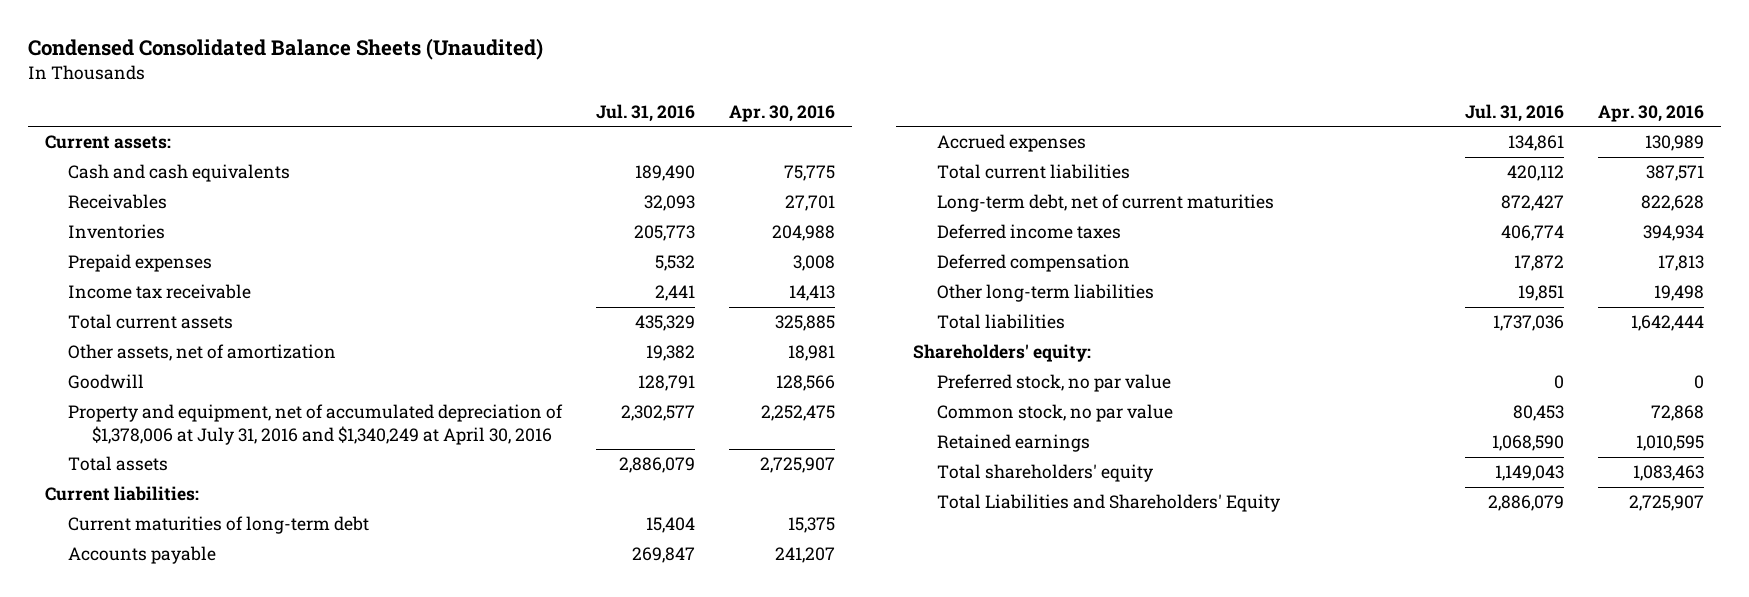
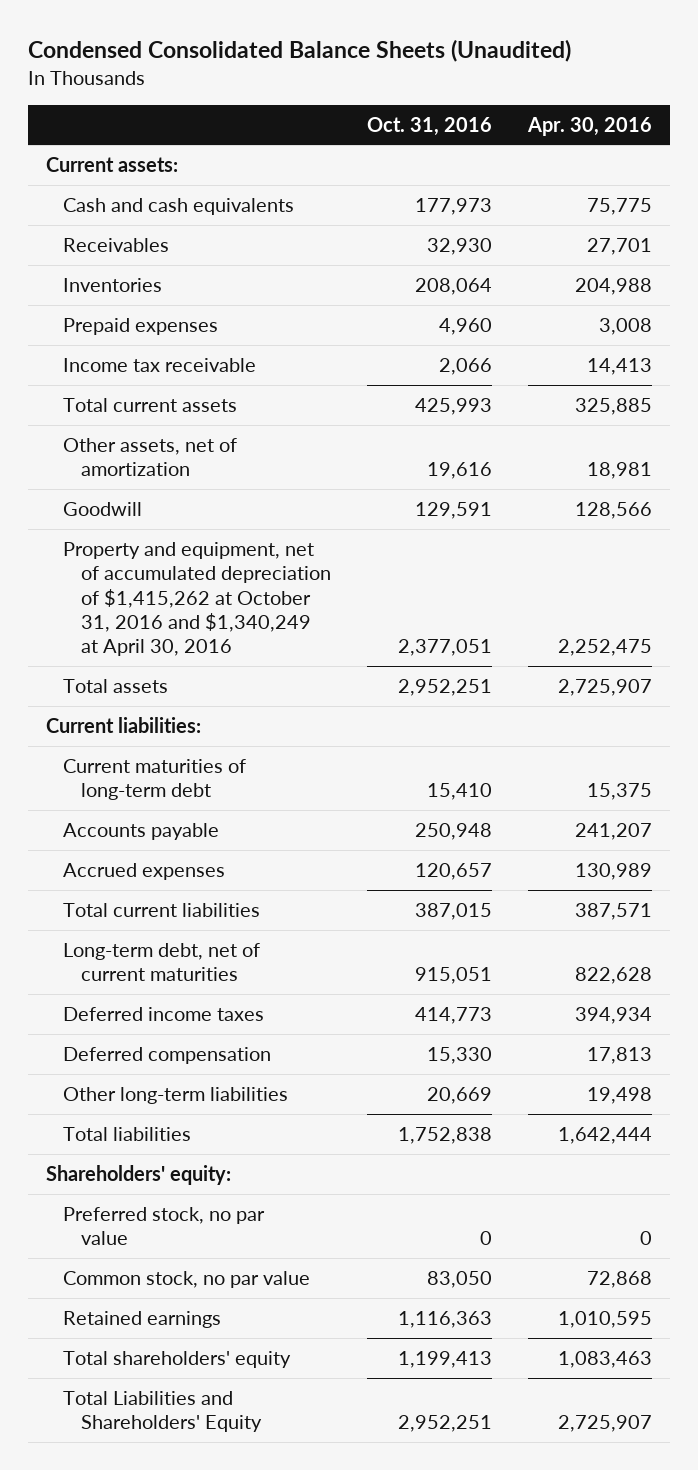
[596,103,696,122] Jul. 31, 2016 -> none
none -> [367,116,493,136] Oct. 31, 2016
[68,404,564,445] Property and equipment, net of accumulated depreciation of $1,378,006 at July 31, 2016 and $1,340,249 at April 30, 2016 -> [63,541,331,657] Property and equipment, net of accumulated depreciation of $1,415,262 at October 31, 2016 and $1,340,249 at April 30, 2016

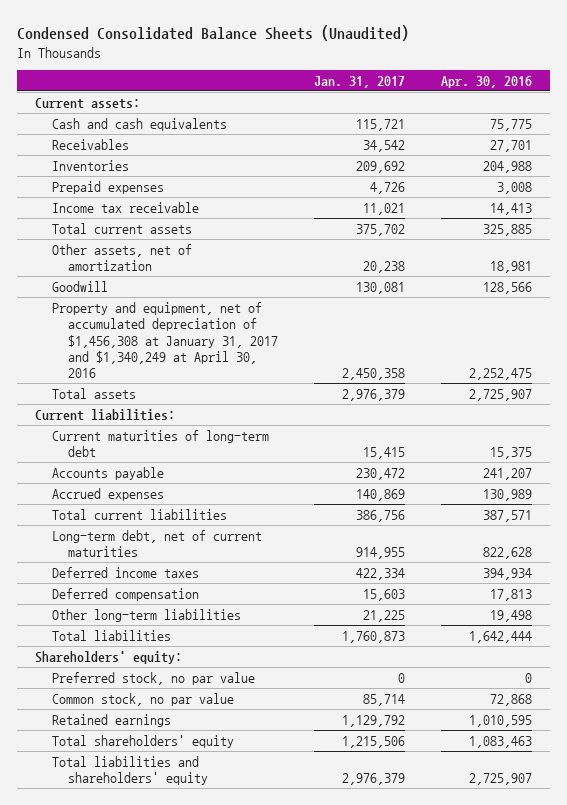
[367,116,493,136] Oct. 31, 2016 -> none
none -> [313,75,405,88] Jan. 31, 2017
[63,541,331,657] Property and equipment, net of accumulated depreciation of $1,415,262 at October 31, 2016 and $1,340,249 at April 30, 2016 -> [51,301,279,379] Property and equipment, net of accumulated depreciation of $1,456,308 at January 31, 2017 and $1,340,249 at April 30, 2016
[63,1390,262,1433] Total Liabilities and Shareholders' Equity -> [51,755,209,786] Total liabilities and shareholders' equity

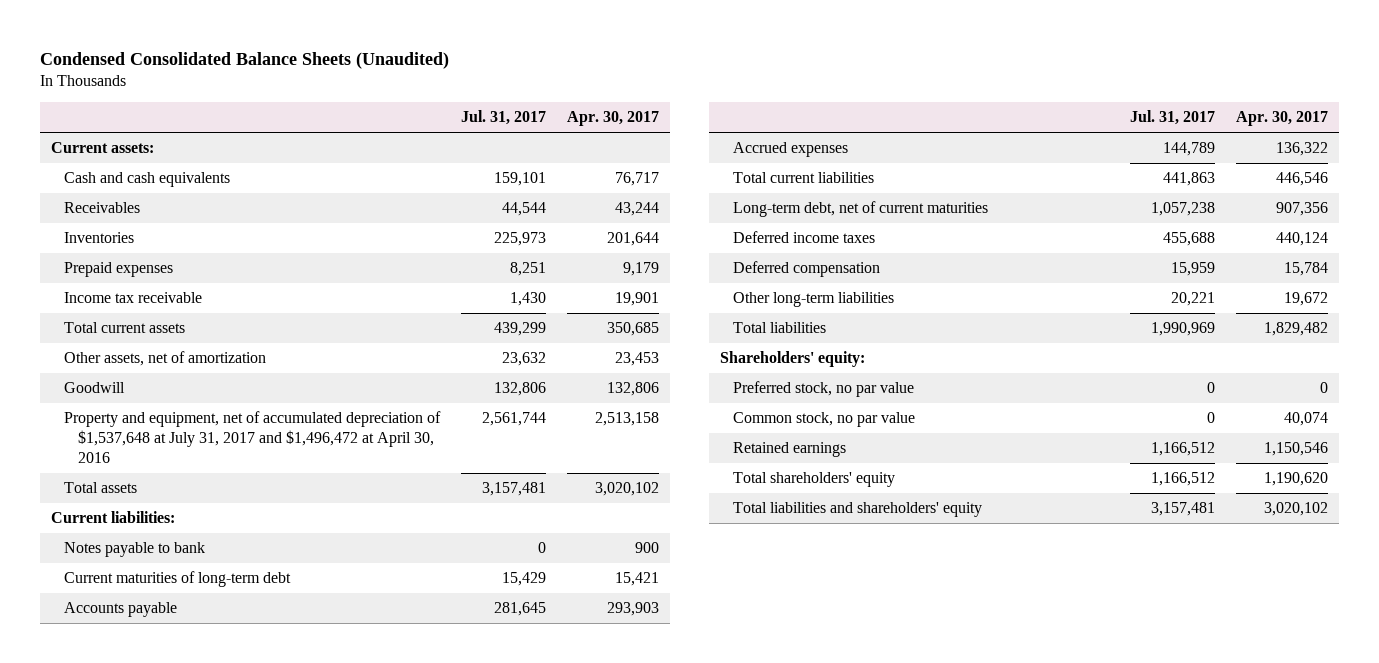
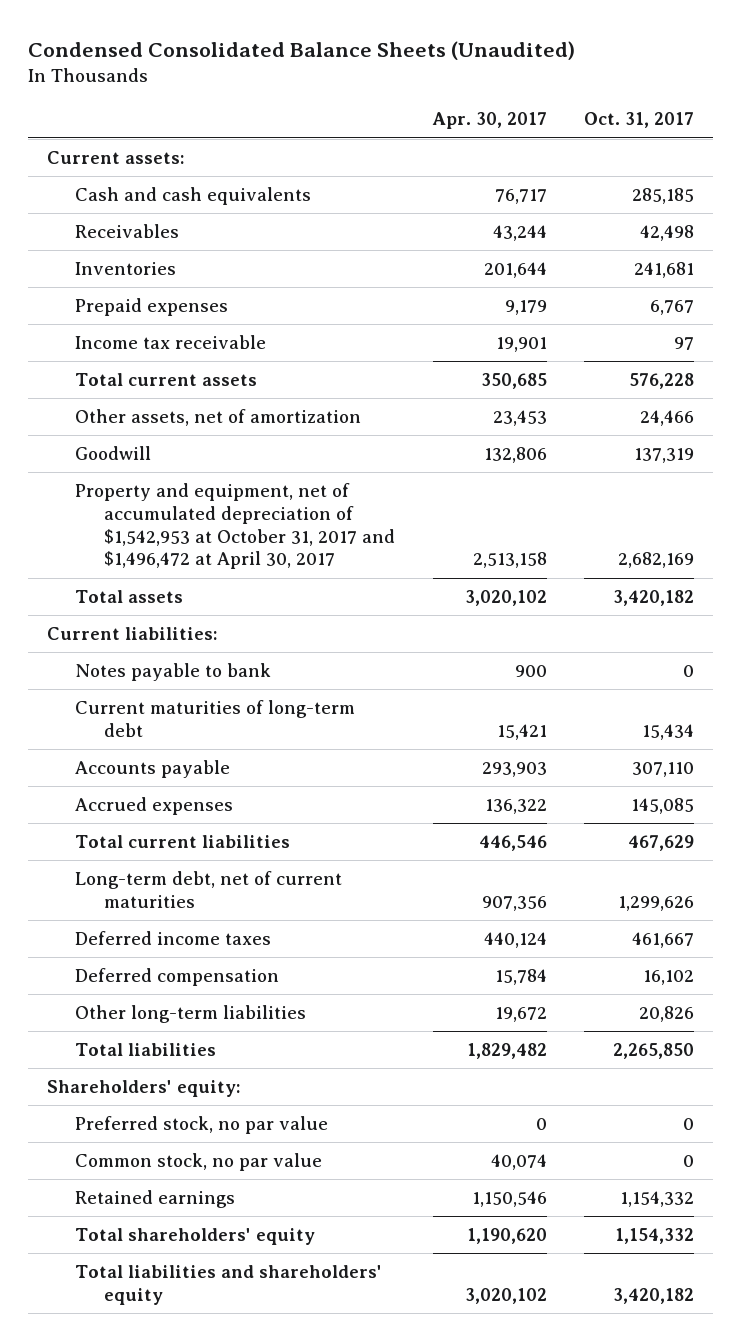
[461,110,547,126] Jul. 31, 2017 -> none
none -> [584,112,695,129] Oct. 31, 2017
[64,411,442,463] Property and equipment, net of accumulated depreciation of $1,537,648 at July 31, 2017 and $1,496,472 at April 30, 2016 -> [75,482,395,570] Property and equipment, net of accumulated depreciation of $1,542,953 at October 31, 2017 and $1,496,472 at April 30, 2017

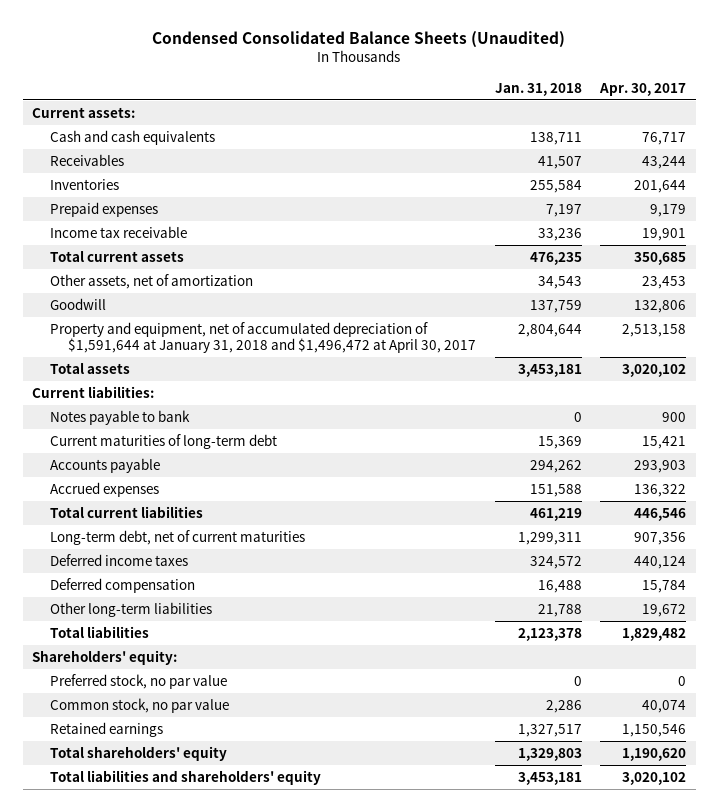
[584,112,695,129] Oct. 31, 2017 -> none
none -> [494,82,582,96] Jan. 31, 2018
[75,482,395,570] Property and equipment, net of accumulated depreciation of $1,542,953 at October 31, 2017 and $1,496,472 at April 30, 2017 -> [50,321,477,353] Property and equipment, net of accumulated depreciation of $1,591,644 at January 31, 2018 and $1,496,472 at April 30, 2017

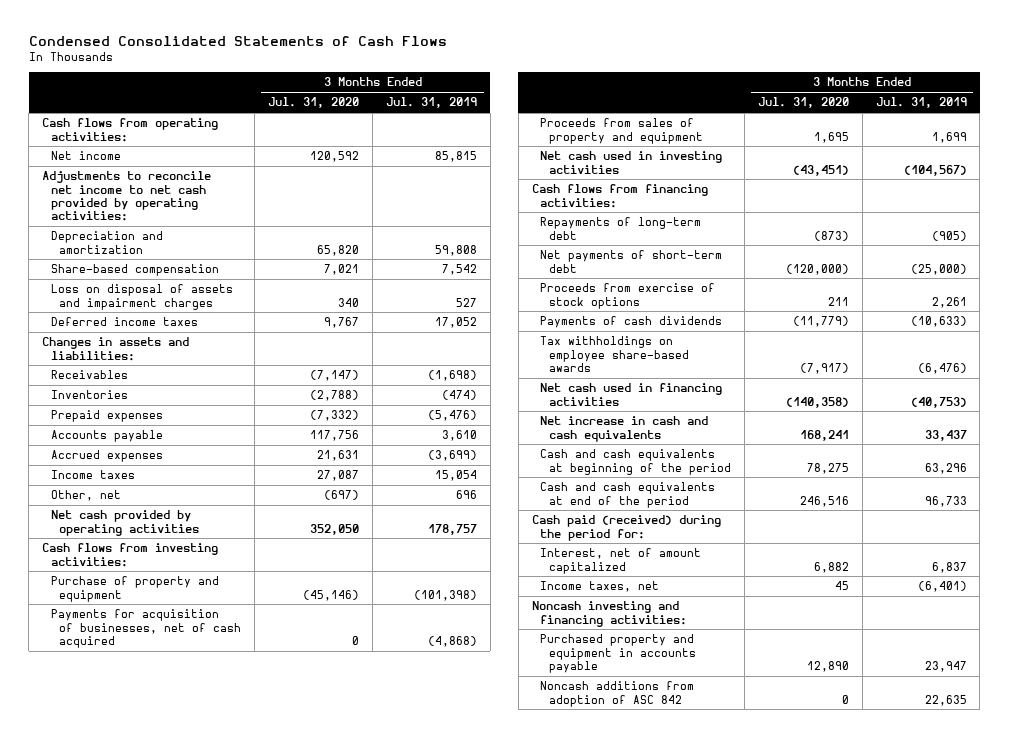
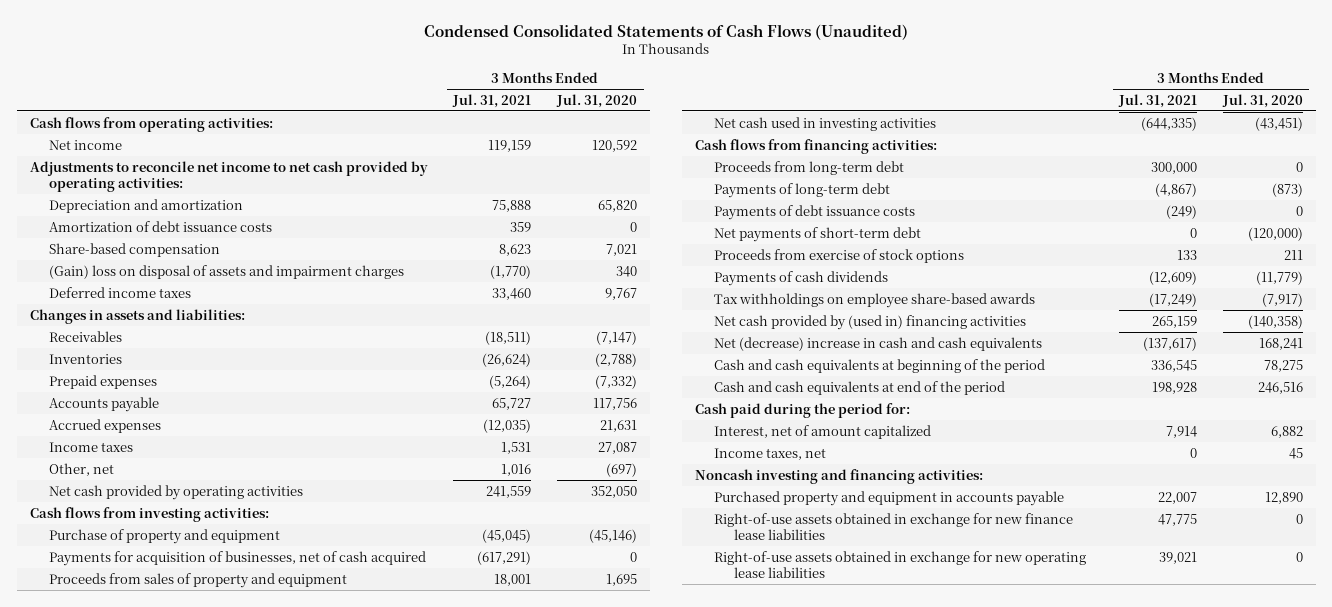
[28,35,447,46] Condensed Consolidated Statements of Cash Flows -> [424,23,909,40] Condensed Consolidated Statements of Cash Flows (Unaudited)
[385,97,477,109] Jul. 31, 2019 -> none
none -> [452,93,532,108] Jul. 31, 2021
none -> [48,220,272,232] Amortization of debt issuance costs
[50,284,233,310] Loss on disposal of assets and impairment charges -> [48,264,404,279] (Gain) loss on disposal of assets and impairment charges
none -> [714,160,905,175] Proceeds from long-term debt
[540,217,702,240] Repayments of long-term debt -> [714,182,891,198] Payments of long-term debt
none -> [714,204,916,220] Payments of debt issuance costs
[540,383,723,406] Net cash used in financing activities -> [714,314,1027,330] Net cash provided by (used in) financing activities
[540,416,709,442] Net increase in cash and cash equivalents -> [714,336,1043,351] Net (decrease) increase in cash and cash equivalents
[531,515,721,541] Cash paid (received) during the period for: -> [695,402,911,418] Cash paid during the period for:
none -> [714,512,1074,541] Right-of-use assets obtained in exchange for new finance lease liabilities
[540,681,695,707] Noncash additions from adoption of ASC 842 -> [714,550,1087,579] Right-of-use assets obtained in exchange for new operating lease liabilities

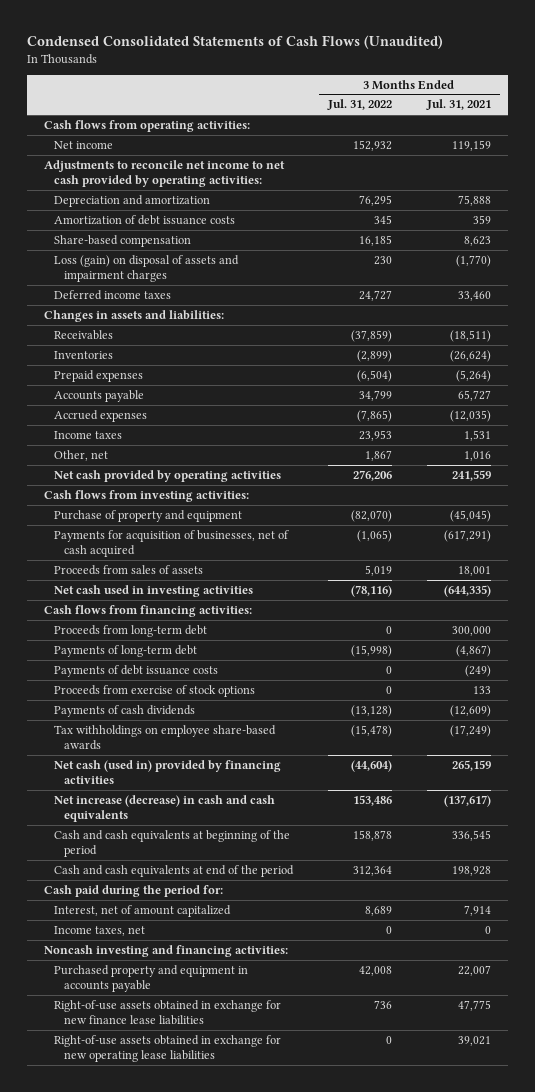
[556,93,638,108] Jul. 31, 2020 -> none
none -> [326,99,392,111] Jul. 31, 2022
[48,264,404,279] (Gain) loss on disposal of assets and impairment charges -> [53,254,239,283] Loss (gain) on disposal of assets and impairment charges
[48,572,347,588] Proceeds from sales of property and equipment -> [53,564,203,575] Proceeds from sales of assets
[714,226,922,242] Net payments of short-term debt -> none
[714,314,1027,330] Net cash provided by (used in) financing activities -> [53,759,281,785] Net cash (used in) provided by financing activities
[714,336,1043,351] Net (decrease) increase in cash and cash equivalents -> [53,794,275,823] Net increase (decrease) in cash and cash equivalents

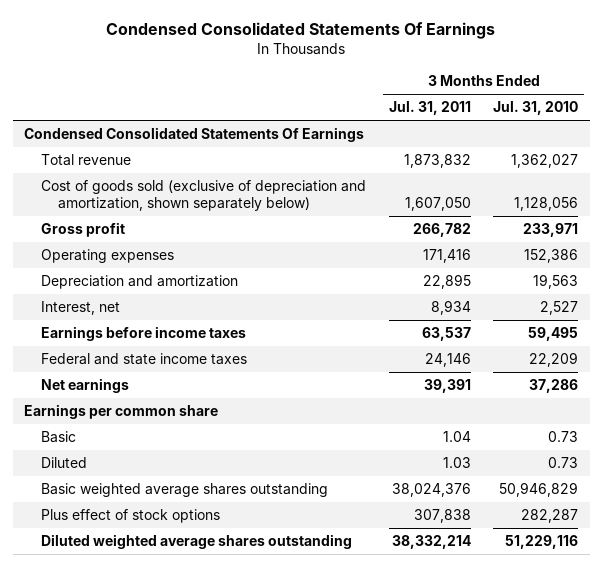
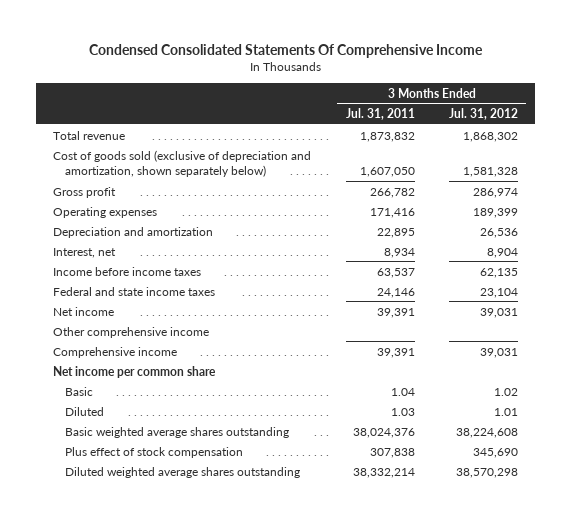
[106,21,496,39] Condensed Consolidated Statements Of Earnings -> [88,43,483,58] Condensed Consolidated Statements Of Comprehensive Income
[493,101,579,116] Jul. 31, 2010 -> none
none -> [448,108,518,121] Jul. 31, 2012
[24,127,365,143] Condensed Consolidated Statements Of Earnings -> none
[41,326,247,342] Earnings before income taxes -> [53,266,202,276] Income before income taxes
[41,378,130,394] Net earnings -> [53,306,115,316] Net income
none -> [53,326,210,338] Other comprehensive income
none -> [53,346,178,358] Comprehensive income
[24,404,219,420] Earnings per common share -> [53,365,217,378] Net income per common share
[41,509,221,524] Plus effect of stock options -> [65,446,244,458] Plus effect of stock compensation

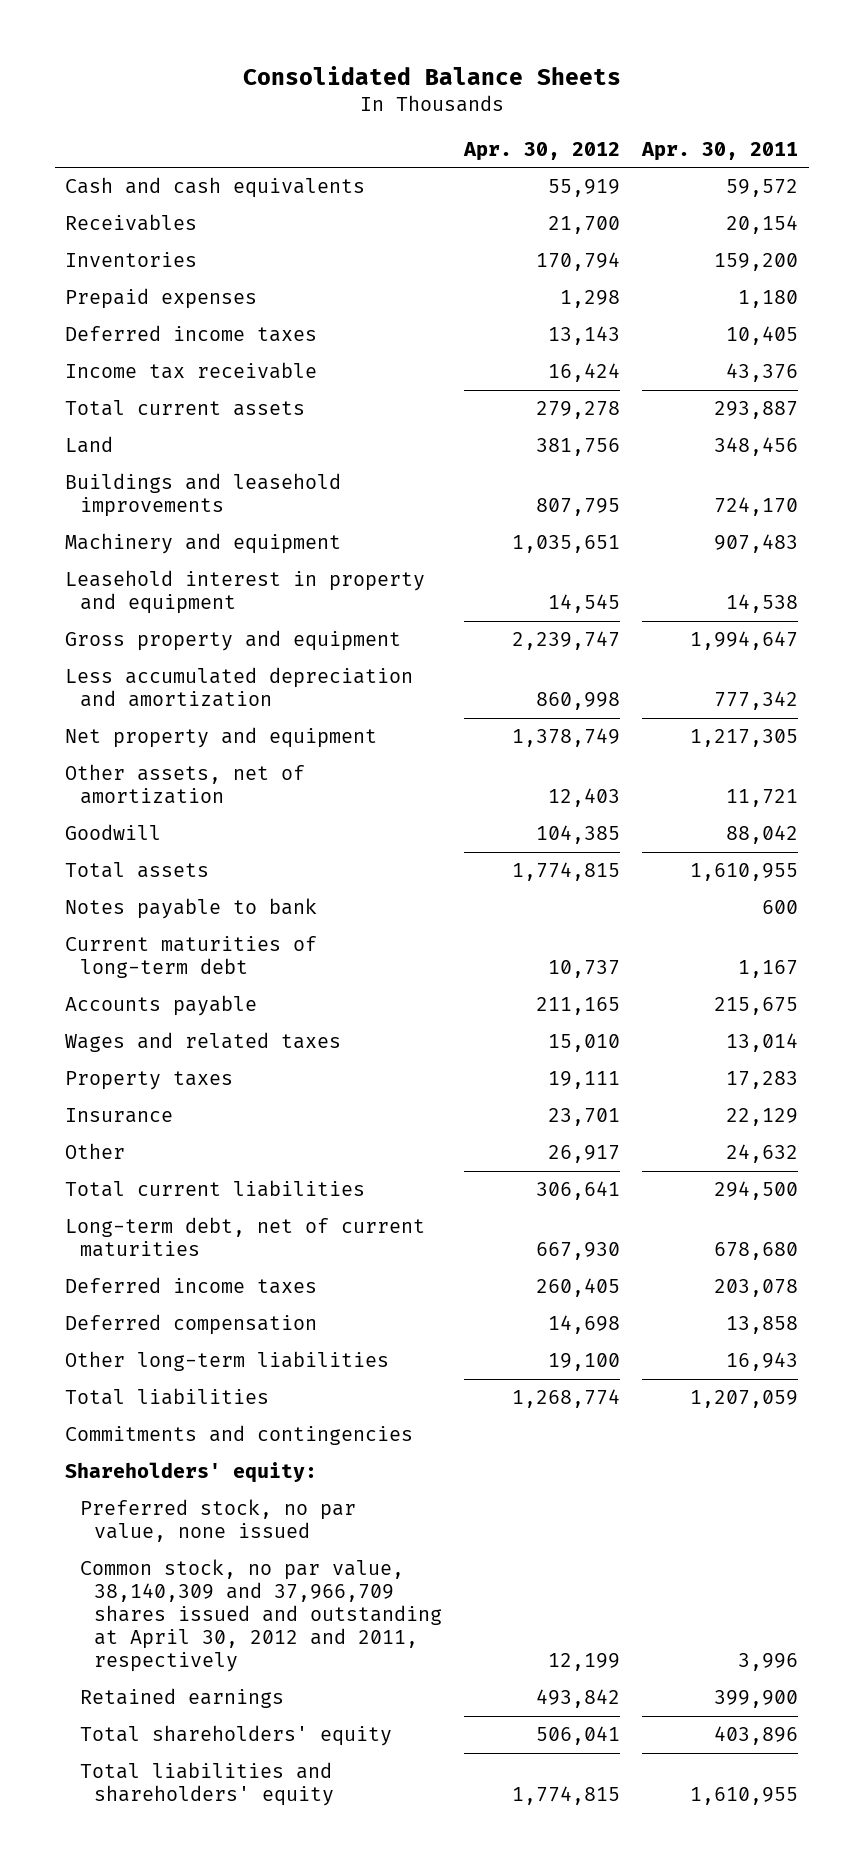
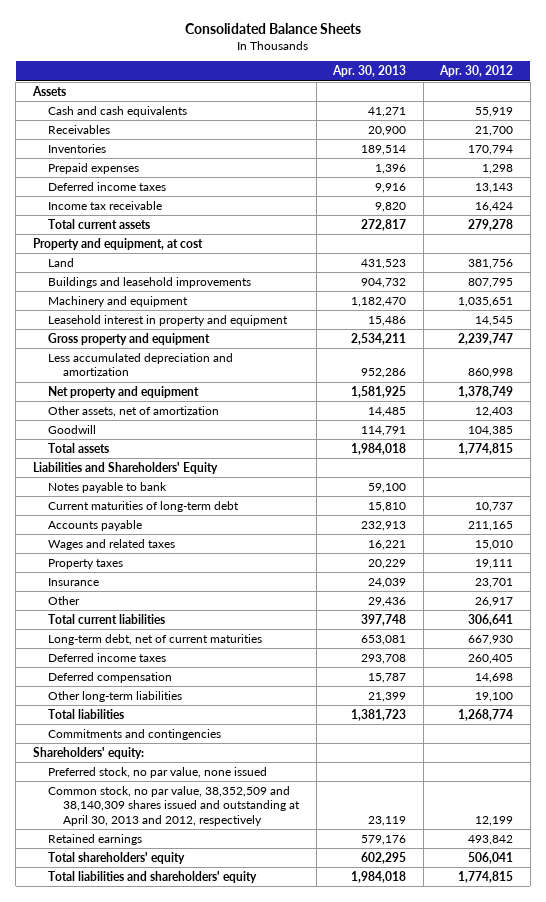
[640,142,798,162] Apr. 30, 2011 -> none
none -> [332,65,407,78] Apr. 30, 2013
none -> [31,85,66,96] Assets
none -> [32,237,203,250] Property and equipment, at cost
none -> [32,461,218,474] Liabilities and Shareholders' Equity
[79,1559,443,1673] Common stock, no par value, 38,140,309 and 37,966,709 shares issued and outstanding at April 30, 2012 and 2011, respectively -> [48,785,301,826] Common stock, no par value, 38,352,509 and 38,140,309 shares issued and outstanding at April 30, 2013 and 2012, respectively

